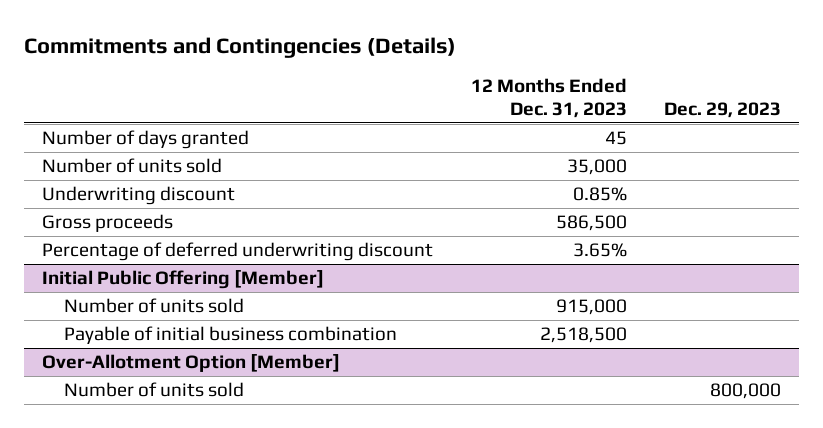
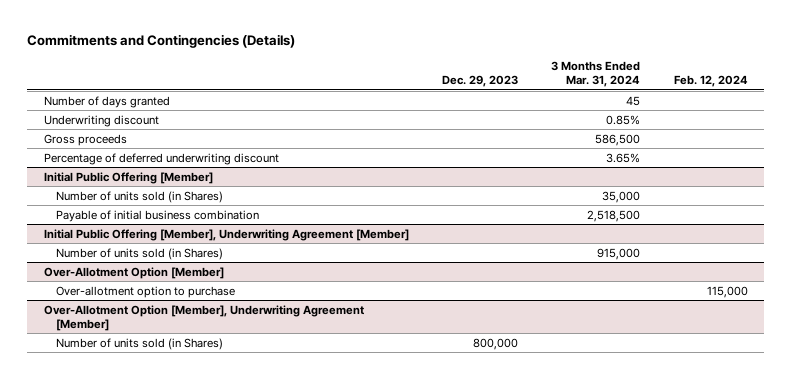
[470,78,627,119] 12 Months Ended Dec. 31, 2023 -> none
none -> [551,61,641,88] 3 Months Ended Mar. 31, 2024
none -> [673,75,748,88] Feb. 12, 2024
[42,158,223,174] Number of units sold -> none
[63,298,244,314] Number of units sold -> [56,190,224,203] Number of units sold (in Shares)
none -> [43,228,409,241] Initial Public Offering [Member], Underwriting Agreement [Member]
none -> [56,247,224,260] Number of units sold (in Shares)
[63,382,244,398] Number of units sold -> none
none -> [56,285,236,298] Over-allotment option to purchase
none -> [43,304,364,331] Over-Allotment Option [Member], Underwriting Agreement [Member]
none -> [56,337,224,350] Number of units sold (in Shares)

